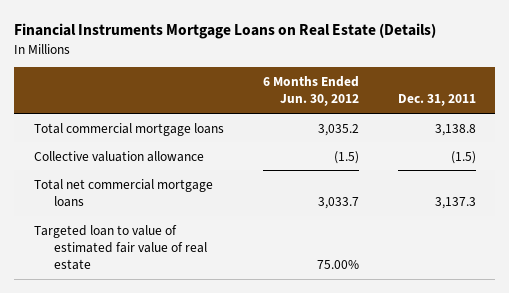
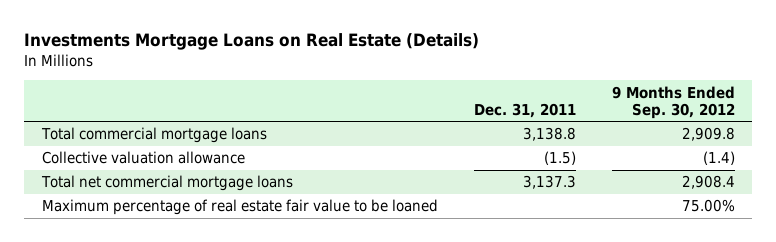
[14,23,437,40] Financial Instruments Mortgage Loans on Real Estate (Details) -> [23,33,479,51] Investments Mortgage Loans on Real Estate (Details)
[262,76,359,107] 6 Months Ended Jun. 30, 2012 -> none
none -> [611,85,735,119] 9 Months Ended Sep. 30, 2012
[33,224,208,271] Targeted loan to value of estimated fair value of real estate -> [41,199,438,216] Maximum percentage of real estate fair value to be loaned

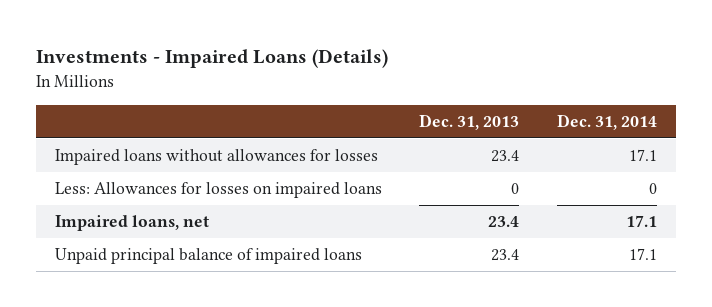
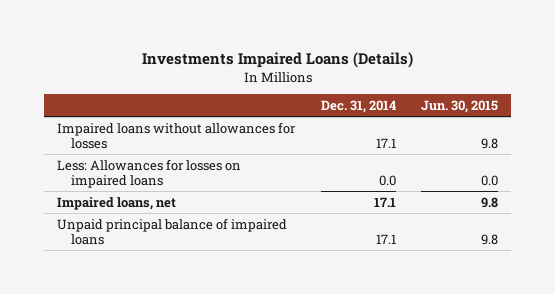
[36,49,389,69] Investments - Impaired Loans (Details) -> [141,52,413,69] Investments Impaired Loans (Details)
[419,114,520,131] Dec. 31, 2013 -> none
none -> [421,100,499,114] Jun. 30, 2015
[648,183,657,195] 0 -> [378,174,396,186] 0.0

